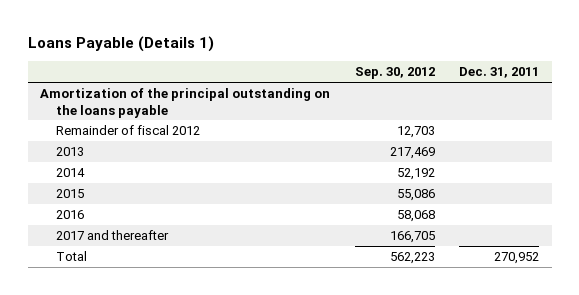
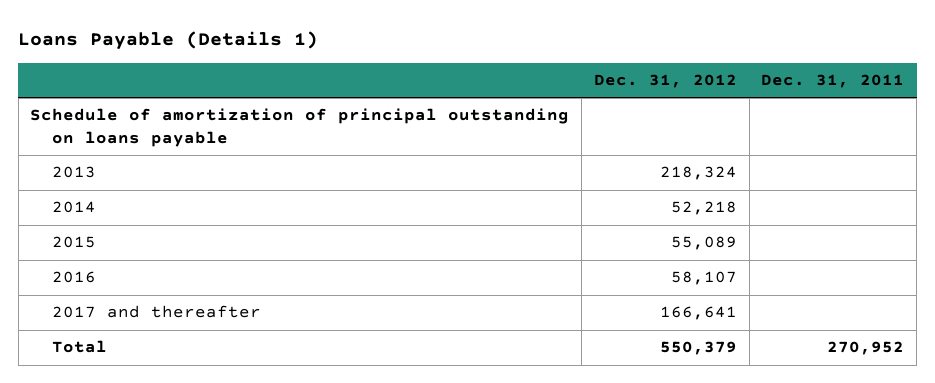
[354,67,435,80] Sep. 30, 2012 -> none
none -> [593,74,737,89] Dec. 31, 2012
[56,125,201,136] Remainder of fiscal 2012 -> none
[39,88,330,118] Amortization of the principal outstanding on the loans payable -> [30,108,570,148] Schedule of amortization of principal outstanding on loans payable

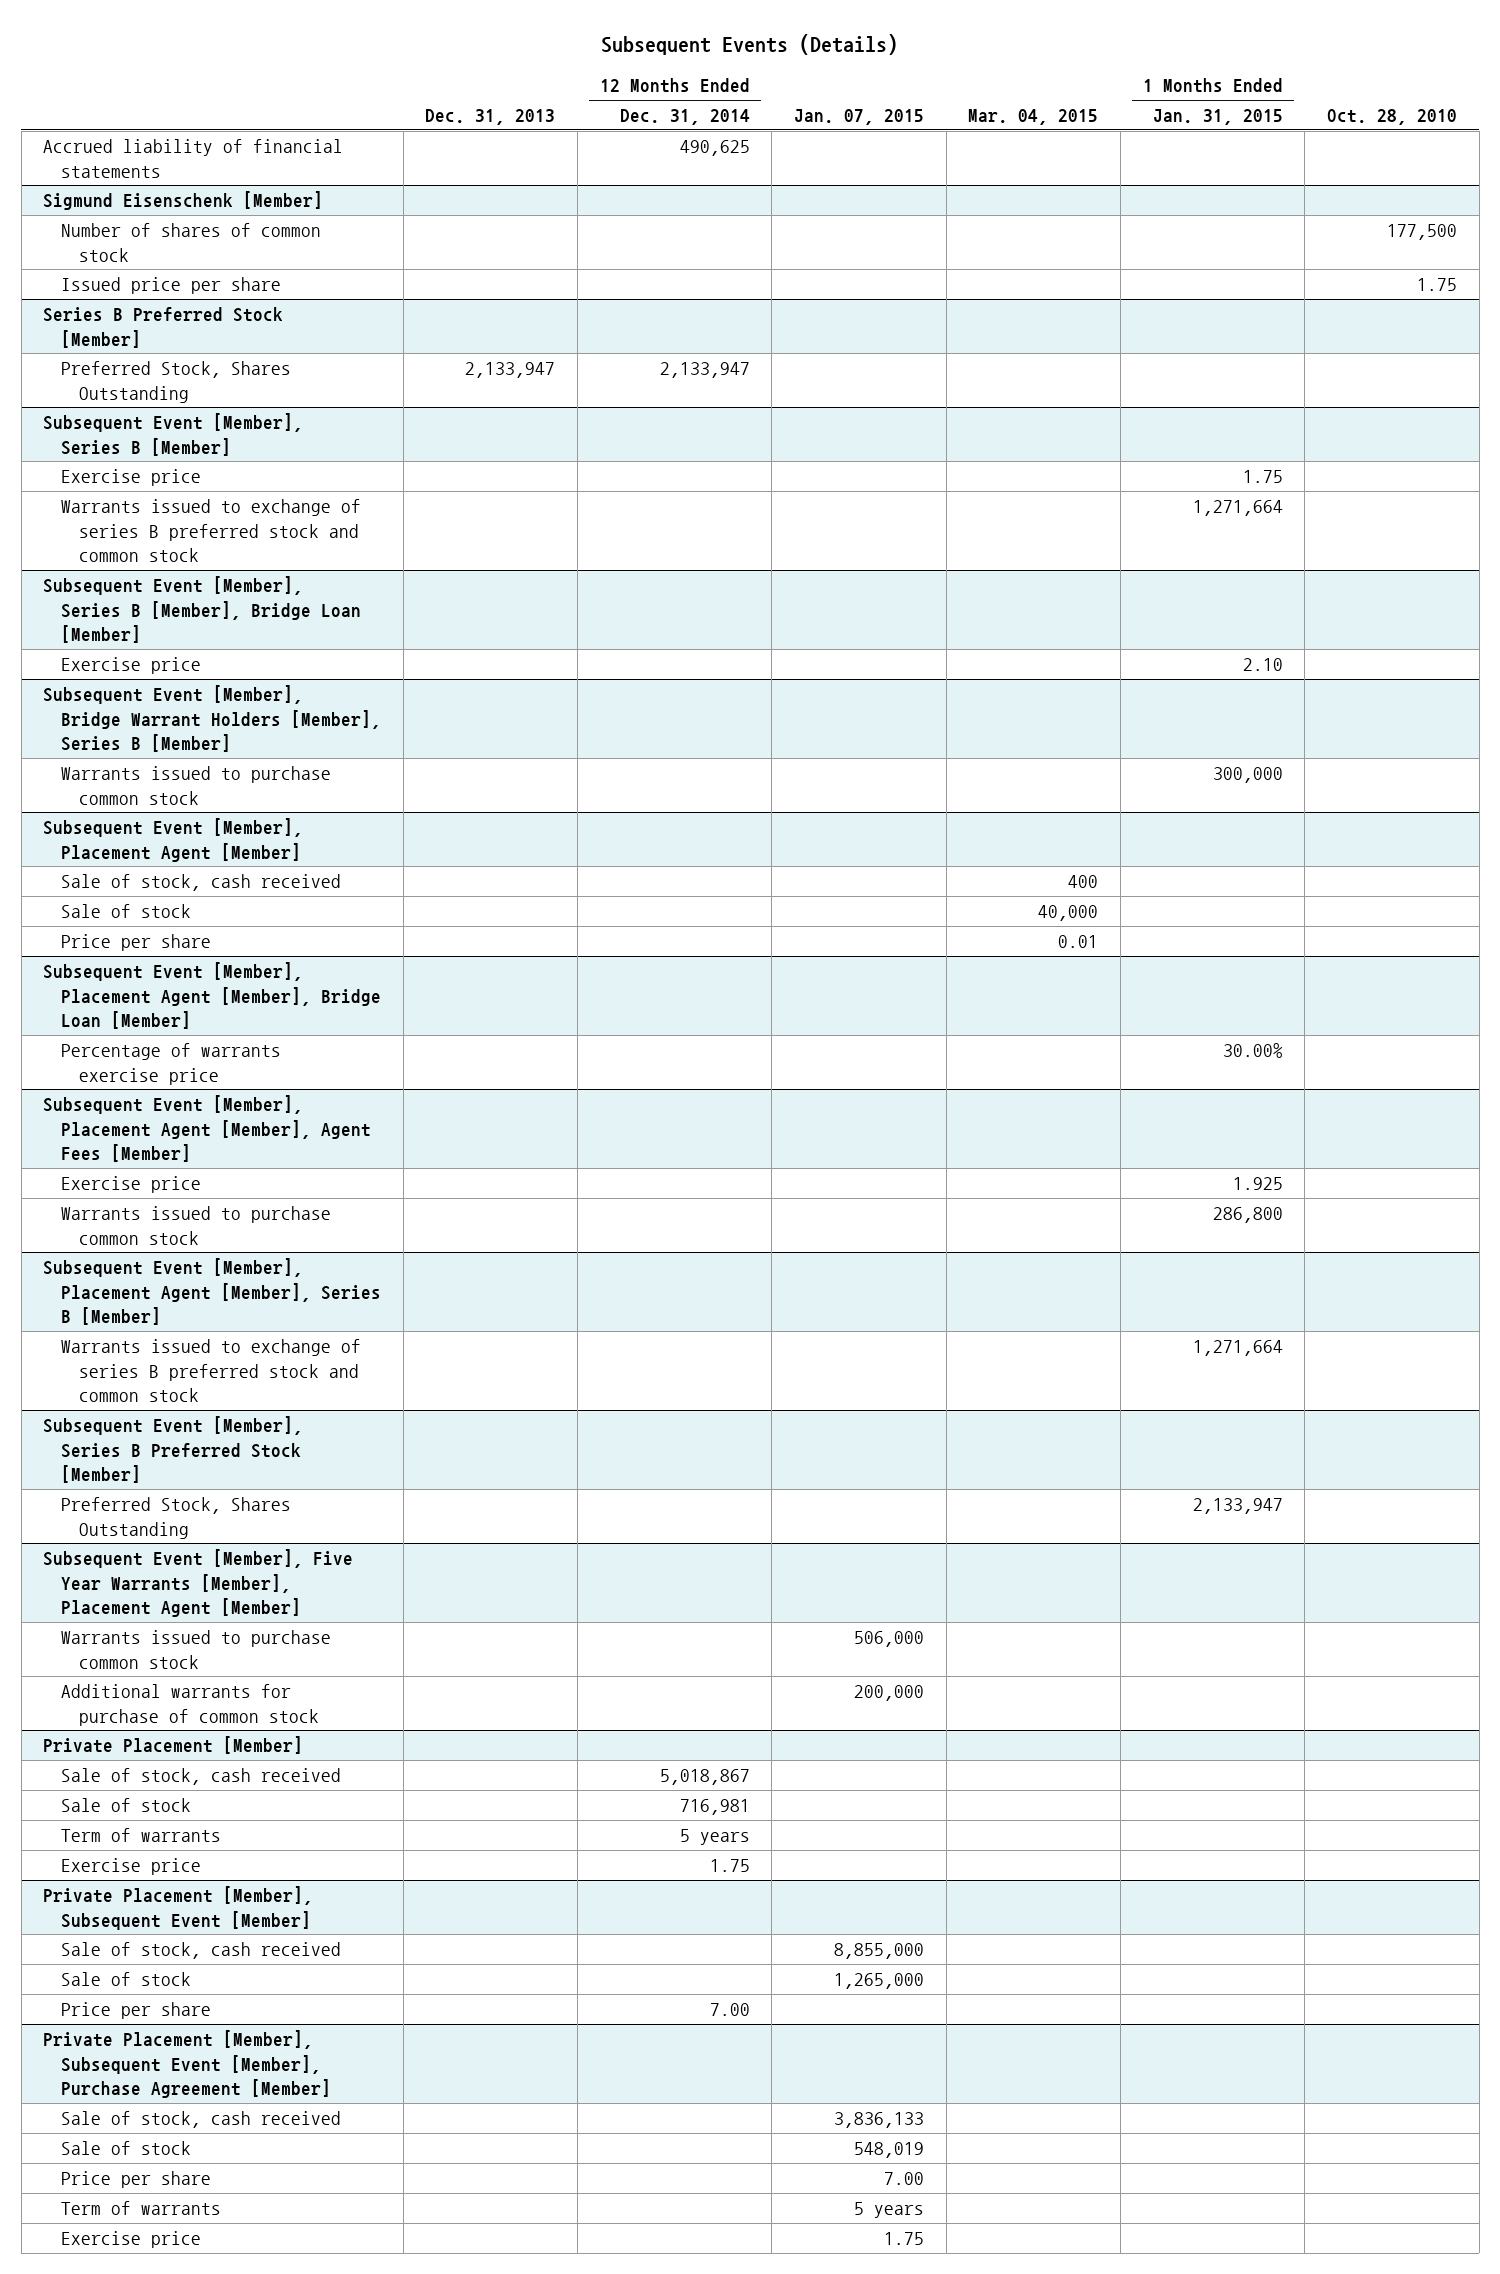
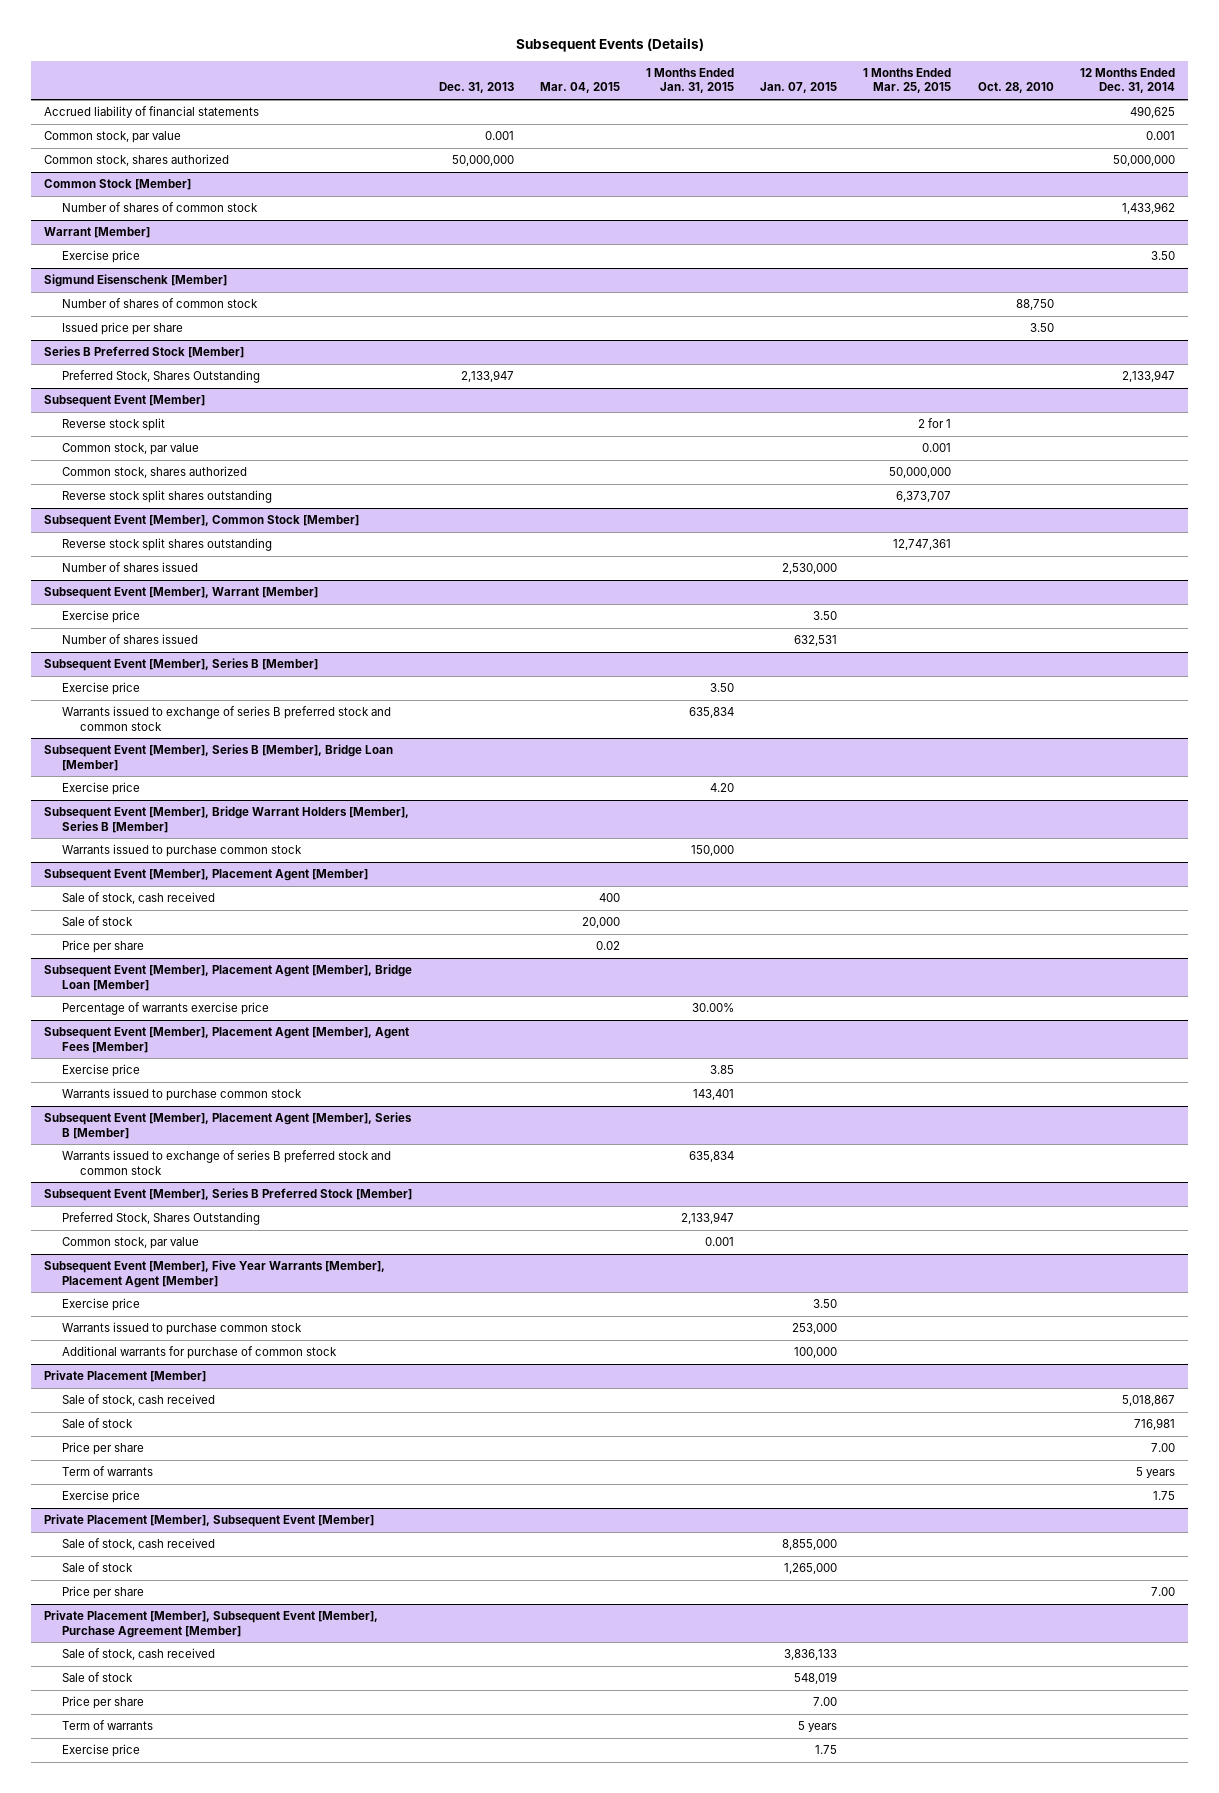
none -> [863,67,952,94] 1 Months Ended Mar. 25, 2015
none -> [44,131,182,144] Common stock, par value
none -> [44,154,230,167] Common stock, shares authorized
none -> [44,179,192,191] Common Stock [Member]
none -> [61,202,258,213] Number of shares of common stock
none -> [44,227,151,239] Warrant [Member]
none -> [61,250,140,264] Exercise price
[1386,224,1457,241] 177,500 -> [1015,299,1054,311] 88,750
[1416,278,1457,292] 1.75 -> [1029,323,1054,333] 3.50
none -> [44,395,206,408] Subsequent Event [Member]
none -> [61,418,165,432] Reverse stock split
none -> [61,443,199,456] Common stock, par value
none -> [61,466,247,479] Common stock, shares authorized
none -> [61,490,272,504] Reverse stock split shares outstanding
none -> [44,515,360,528] Subsequent Event [Member], Common Stock [Member]
none -> [61,538,272,552] Reverse stock split shares outstanding
none -> [61,562,198,573] Number of shares issued
none -> [44,587,319,600] Subsequent Event [Member], Warrant [Member]
none -> [61,610,140,624] Exercise price
none -> [61,634,198,645] Number of shares issued
[1242,470,1283,484] 1.75 -> [709,683,734,693] 3.50
[1192,500,1283,517] 1,271,664 -> [688,707,734,719] 635,834
[1242,658,1283,672] 2.10 -> [709,783,734,793] 4.20
[1212,767,1283,784] 300,000 -> [690,845,734,857] 150,000
[1038,905,1099,922] 40,000 -> [581,917,620,929] 20,000
[1058,935,1099,949] 0.01 -> [595,941,620,951] 0.02
[1232,1177,1283,1191] 1.925 -> [709,1065,734,1075] 3.85
[1212,1207,1283,1224] 286,800 -> [692,1089,734,1101] 143,401
[1192,1340,1283,1357] 1,271,664 -> [688,1151,734,1163] 635,834
none -> [61,1237,199,1250] Common stock, par value
none -> [61,1298,140,1312] Exercise price
[854,1631,925,1648] 506,000 -> [792,1323,838,1335] 253,000
[854,1685,925,1702] 200,000 -> [794,1347,838,1359] 100,000
none -> [61,1442,144,1456] Price per share

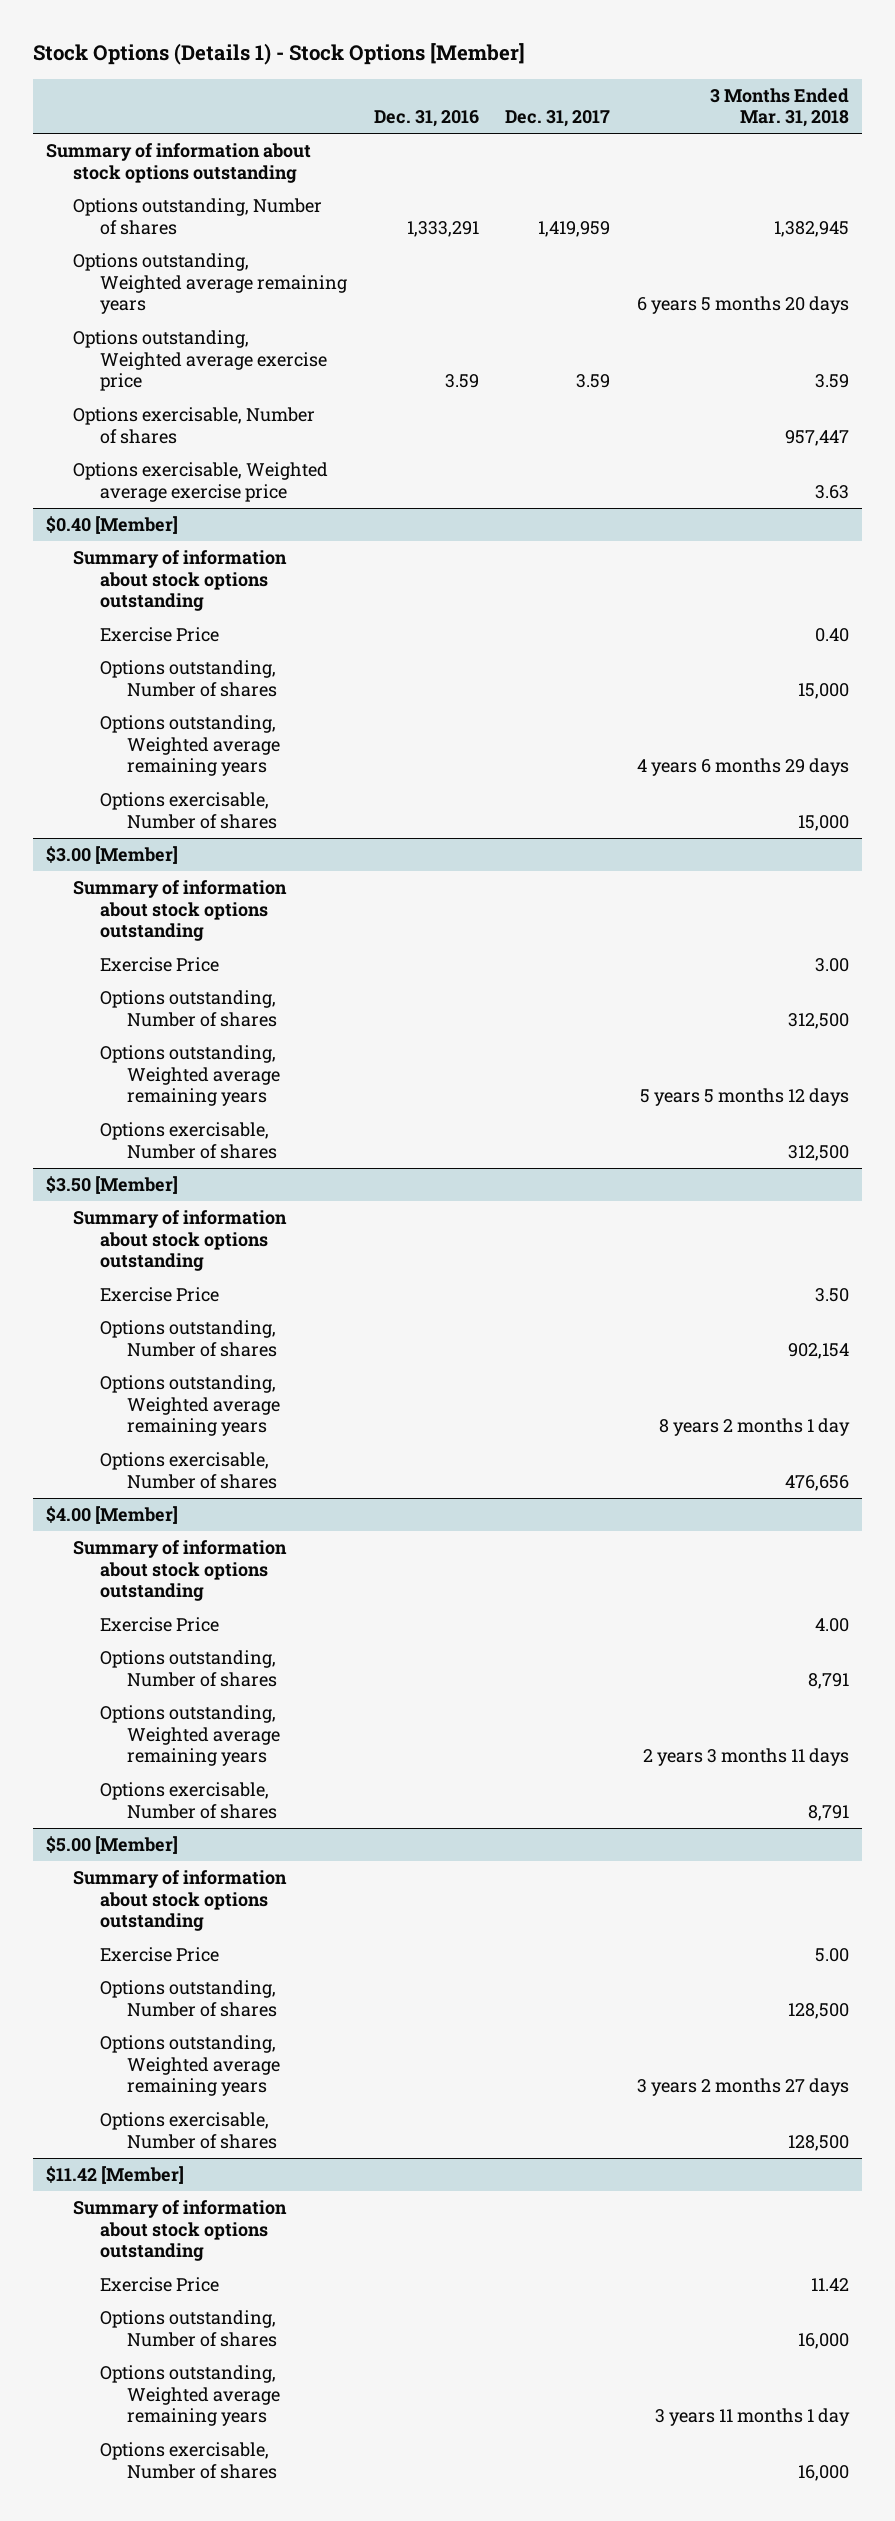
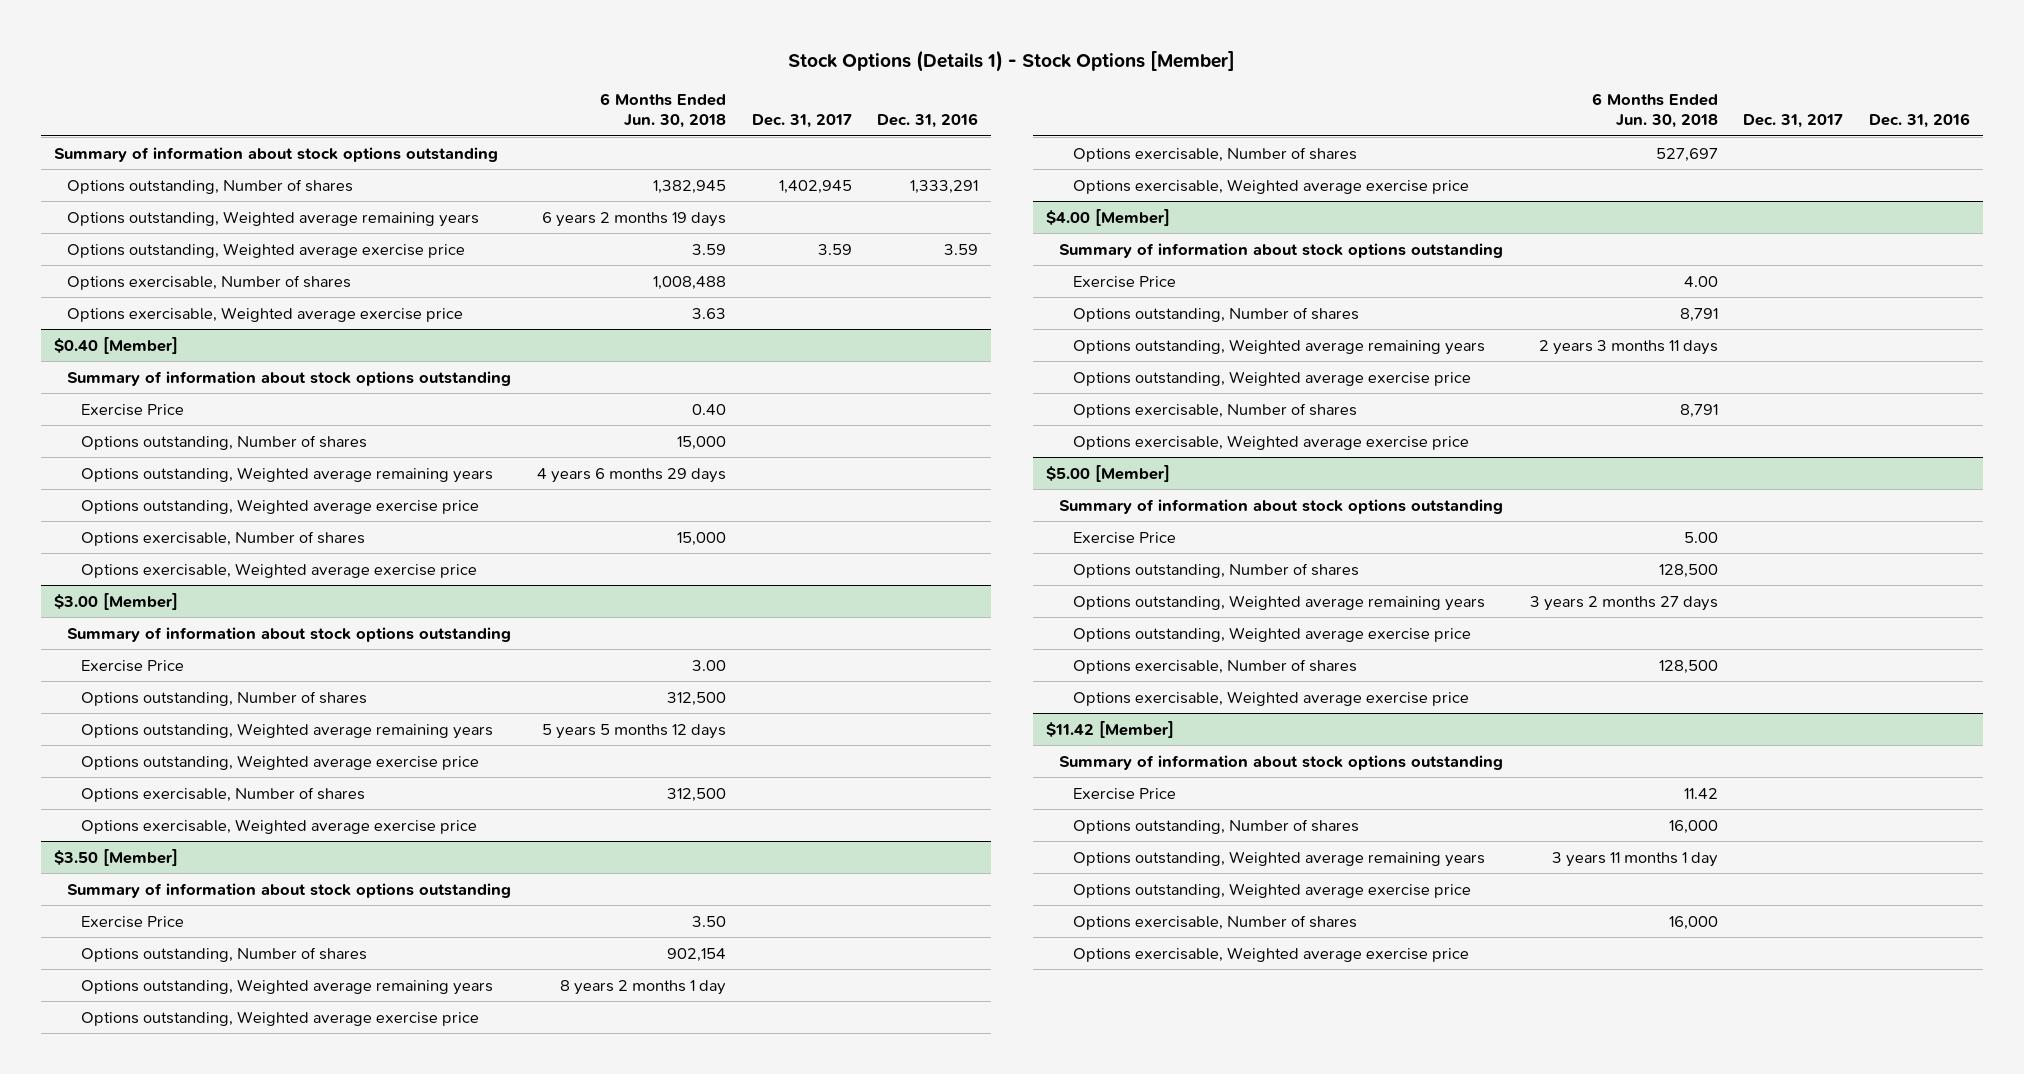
[709,87,849,128] 3 Months Ended Mar. 31, 2018 -> none
none -> [600,93,727,129] 6 Months Ended Jun. 30, 2018
[538,220,611,237] 1,419,959 -> [778,179,852,194] 1,402,945
none -> [80,498,479,514] Options outstanding, Weighted average exercise price
none -> [80,562,477,578] Options exercisable, Weighted average exercise price
none -> [80,754,479,770] Options outstanding, Weighted average exercise price
none -> [80,818,477,834] Options exercisable, Weighted average exercise price
none -> [80,1010,479,1026] Options outstanding, Weighted average exercise price
none -> [1072,178,1469,194] Options exercisable, Weighted average exercise price
none -> [1072,370,1471,386] Options outstanding, Weighted average exercise price
none -> [1072,434,1469,450] Options exercisable, Weighted average exercise price
none -> [1072,626,1471,642] Options outstanding, Weighted average exercise price
none -> [1072,690,1469,706] Options exercisable, Weighted average exercise price
none -> [1072,882,1471,898] Options outstanding, Weighted average exercise price
none -> [1072,946,1469,962] Options exercisable, Weighted average exercise price

